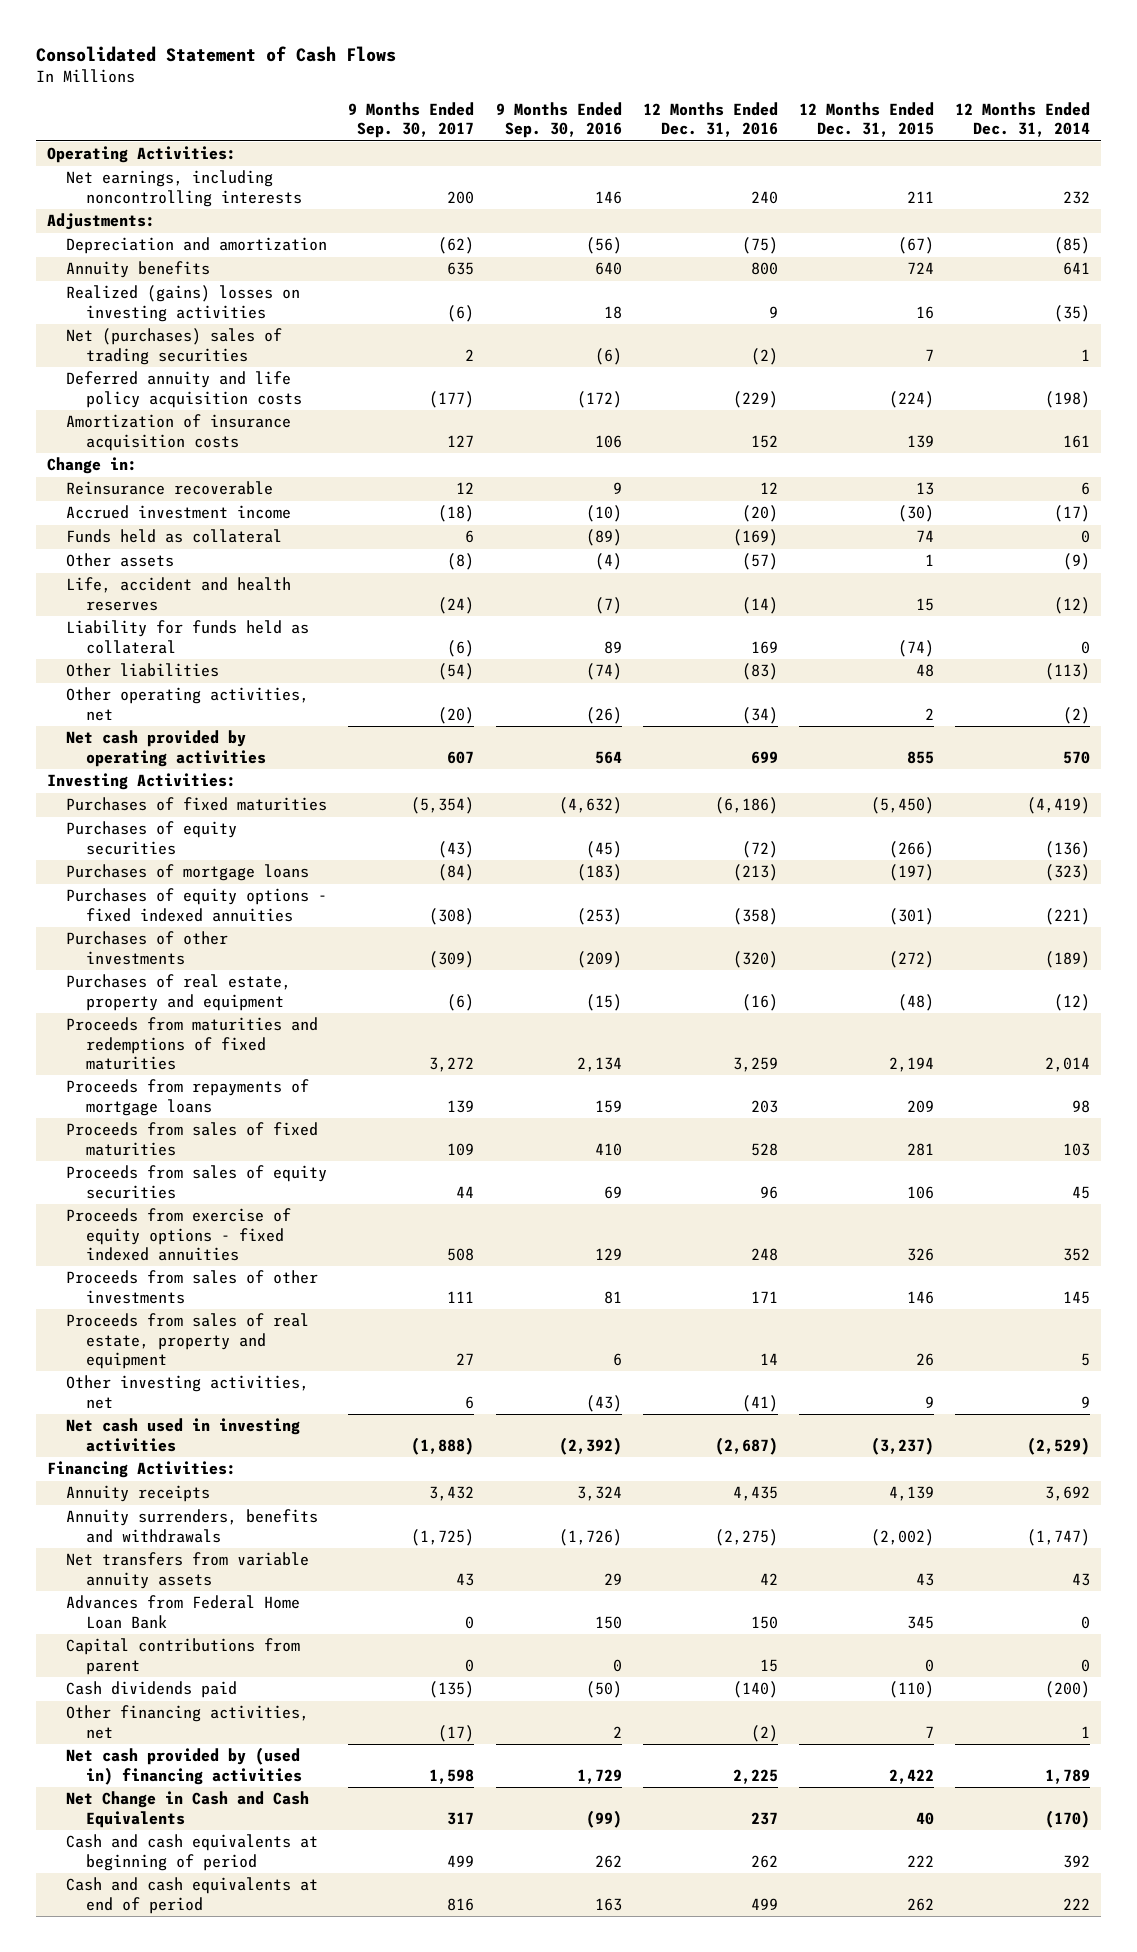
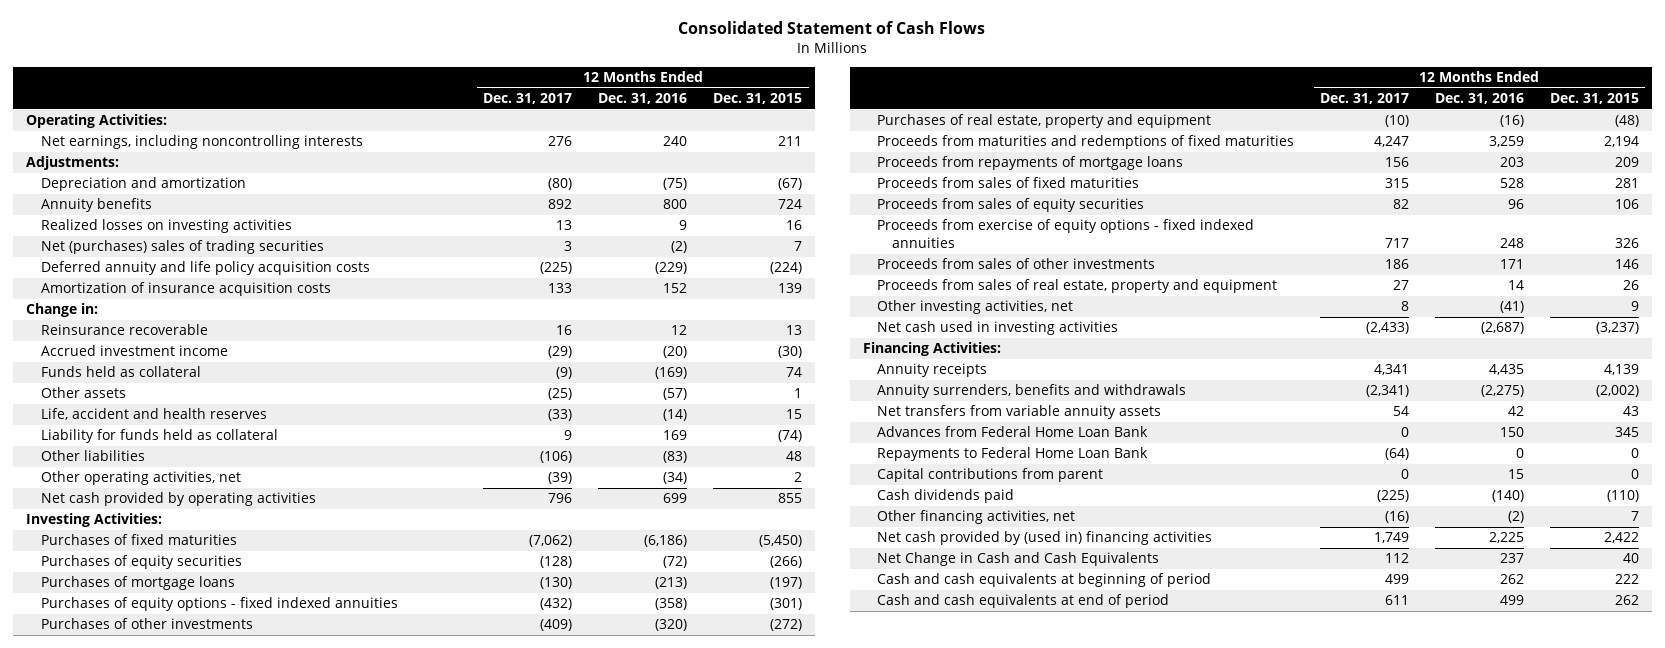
[348,102,475,139] 9 Months Ended Sep. 30, 2017 -> none
[495,102,622,139] 9 Months Ended Sep. 30, 2016 -> none
[955,102,1091,138] 12 Months Ended Dec. 31, 2014 -> none
none -> [483,93,573,105] Dec. 31, 2017
[66,285,301,322] Realized (gains) losses on investing activities -> [40,219,292,234] Realized losses on investing activities
none -> [877,447,1149,462] Repayments to Federal Home Loan Bank

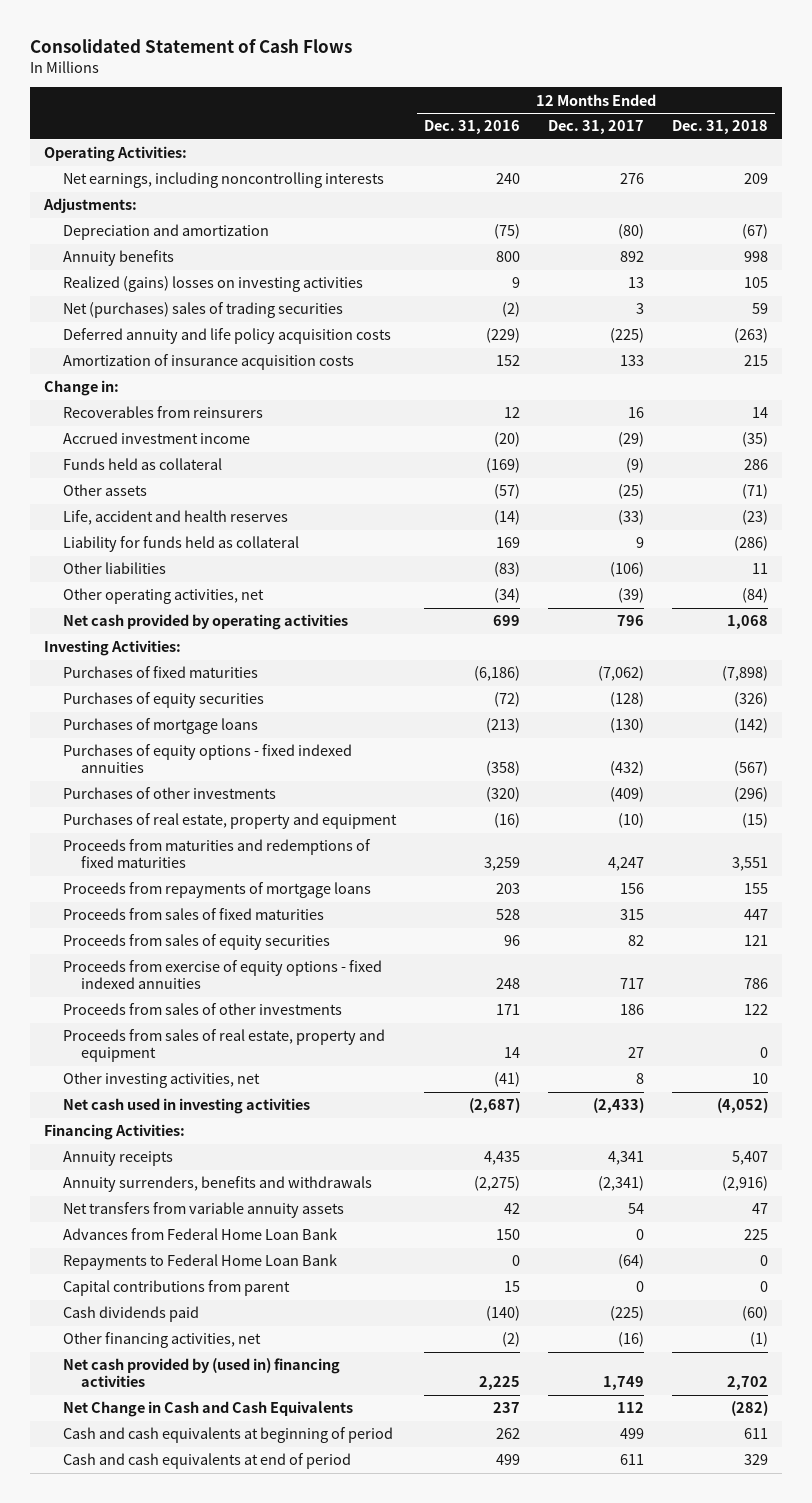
[713,93,803,105] Dec. 31, 2015 -> none
none -> [671,120,768,135] Dec. 31, 2018
[40,219,292,234] Realized losses on investing activities -> [62,276,363,293] Realized (gains) losses on investing activities
[40,324,208,336] Reinsurance recoverable -> [62,406,263,419] Recoverables from reinsurers

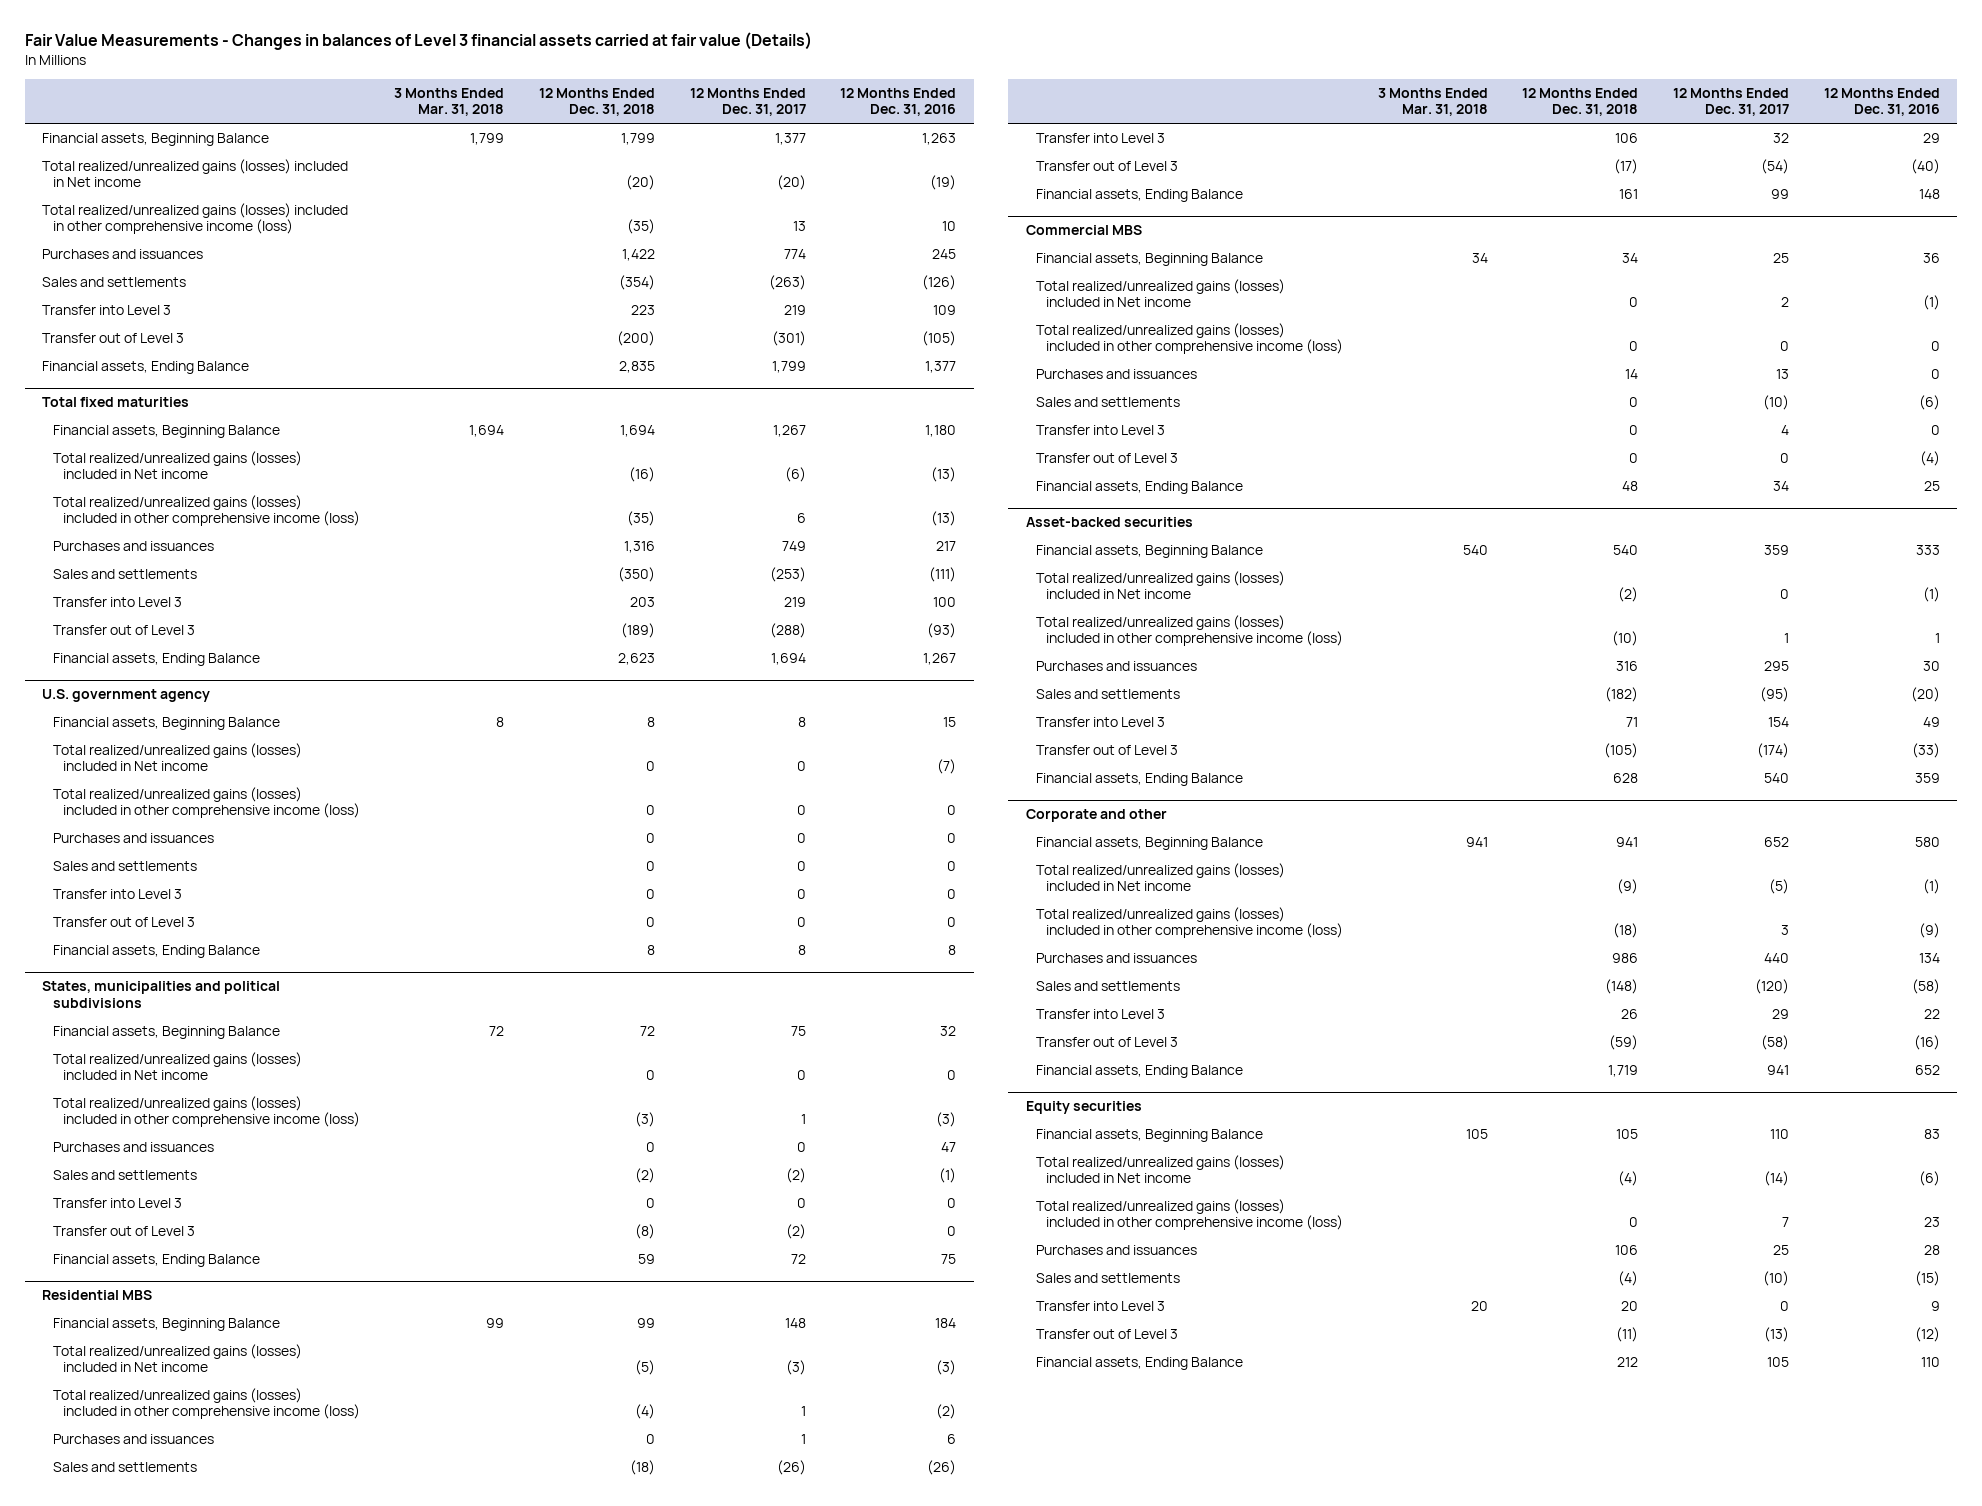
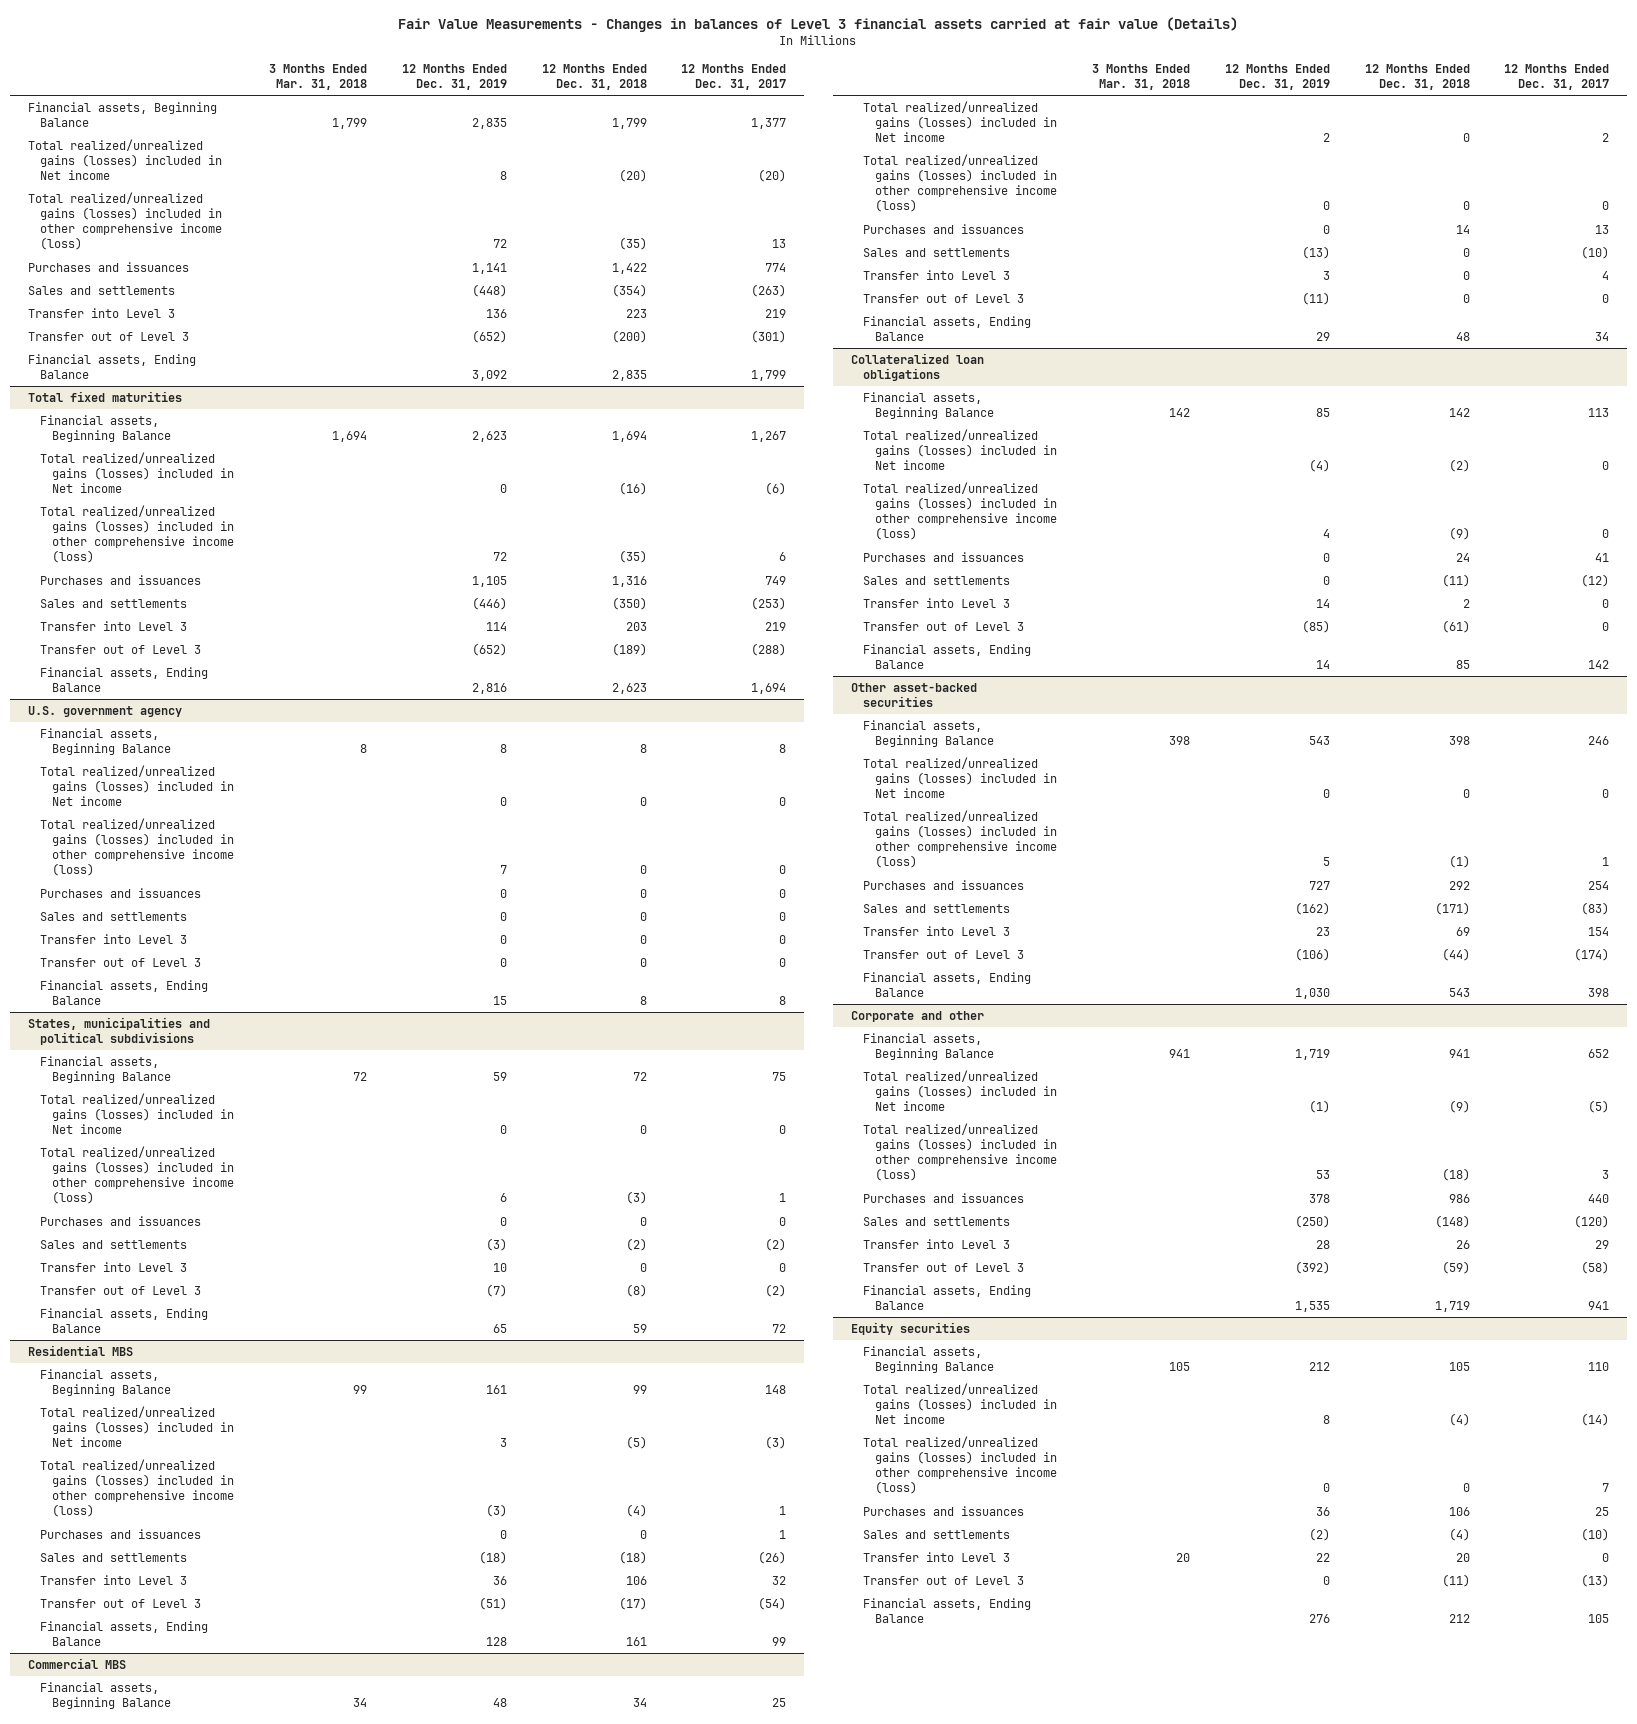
[840,87,957,117] 12 Months Ended Dec. 31, 2016 -> none
none -> [401,63,507,90] 12 Months Ended Dec. 31, 2019
[1025,517,1193,528] Asset-backed securities -> none
none -> [850,352,984,382] Collateralized loan obligations
[1462,544,1488,555] 540 -> [1169,408,1191,418] 142
[1613,544,1639,555] 540 -> [1448,408,1470,418] 142
[1763,544,1789,555] 359 -> [1588,408,1610,418] 113
[1612,631,1639,647] (10) -> [1448,527,1470,541] (9)
[1783,633,1789,644] 1 -> [1602,529,1610,539] 0
[1616,660,1639,671] 316 -> [1455,552,1470,562] 24
[1763,660,1789,671] 295 -> [1595,552,1610,562] 41
[1605,686,1639,702] (182) -> [1441,573,1470,587] (11)
[1759,686,1789,702] (95) -> [1581,573,1610,587] (12)
[1626,716,1639,727] 71 -> [1462,598,1470,608] 2
[1767,716,1789,727] 154 -> [1602,598,1610,608] 0
[1604,742,1639,758] (105) -> [1441,619,1470,633] (61)
[1756,742,1789,758] (174) -> [1602,621,1610,631] 0
[1613,772,1639,783] 628 -> [1455,660,1470,670] 85
[1763,772,1789,783] 540 -> [1588,660,1610,670] 142
none -> [850,682,977,708] Other asset-backed securities
none -> [863,719,995,748] Financial assets, Beginning Balance
none -> [863,756,1058,799] Total realized/unrealized gains (losses) included in Net income
none -> [863,809,1058,869] Total realized/unrealized gains (losses) included in other comprehensive income (loss)
none -> [863,879,1025,890] Purchases and issuances
none -> [863,903,1011,913] Sales and settlements
none -> [863,925,1011,936] Transfer into Level 3
none -> [863,949,1025,959] Transfer out of Level 3
none -> [863,971,1032,998] Financial assets, Ending Balance

